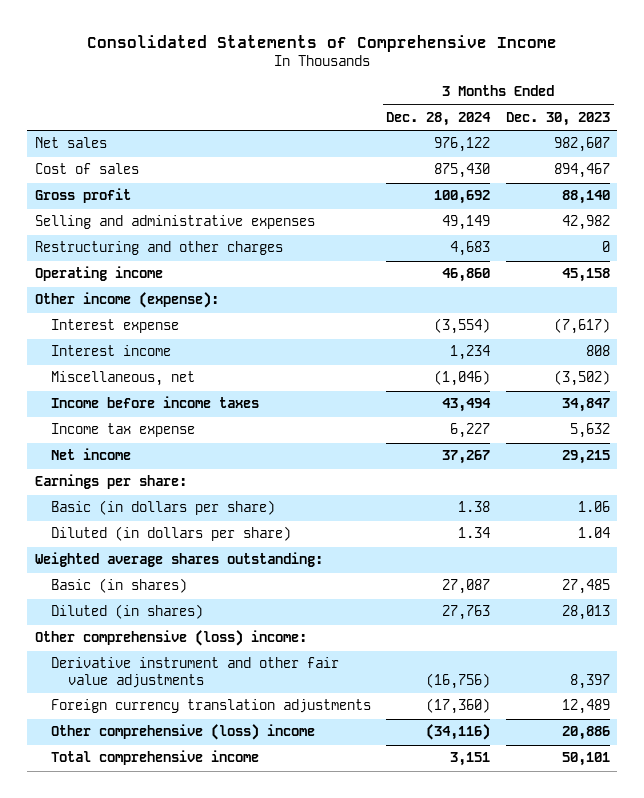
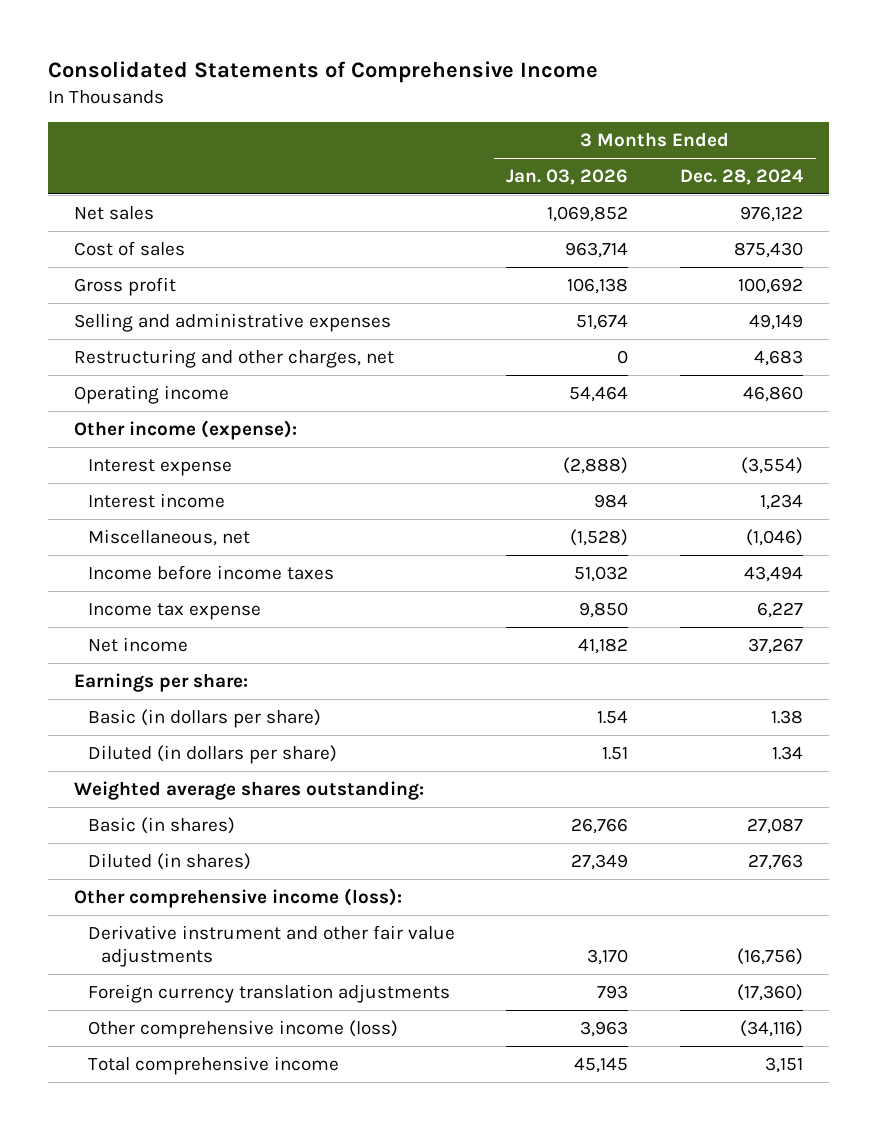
[505,111,610,126] Dec. 30, 2023 -> none
none -> [506,169,629,186] Jan. 03, 2026
[34,241,283,256] Restructuring and other charges -> [73,348,394,368] Restructuring and other charges, net
[34,630,307,647] Other comprehensive (loss) income: -> [73,887,402,908] Other comprehensive income (loss):
[51,724,316,741] Other comprehensive (loss) income -> [87,1019,398,1039] Other comprehensive income (loss)

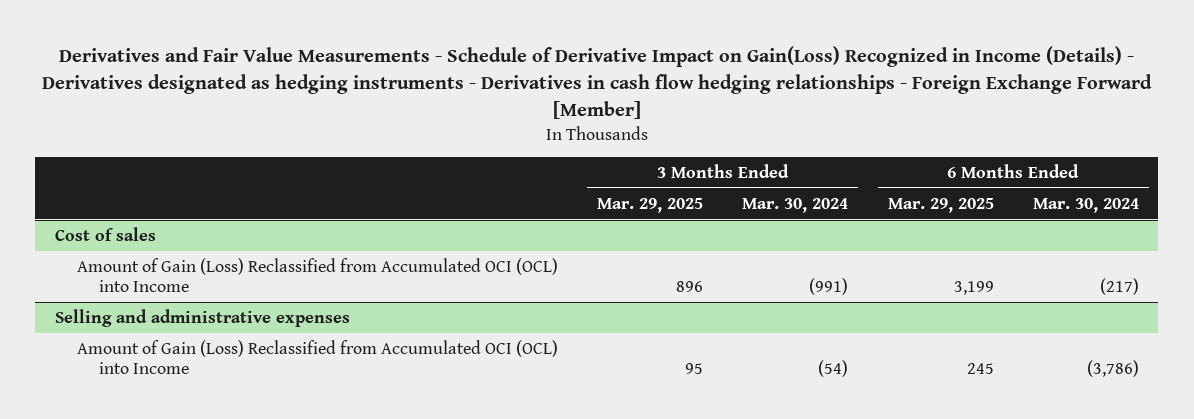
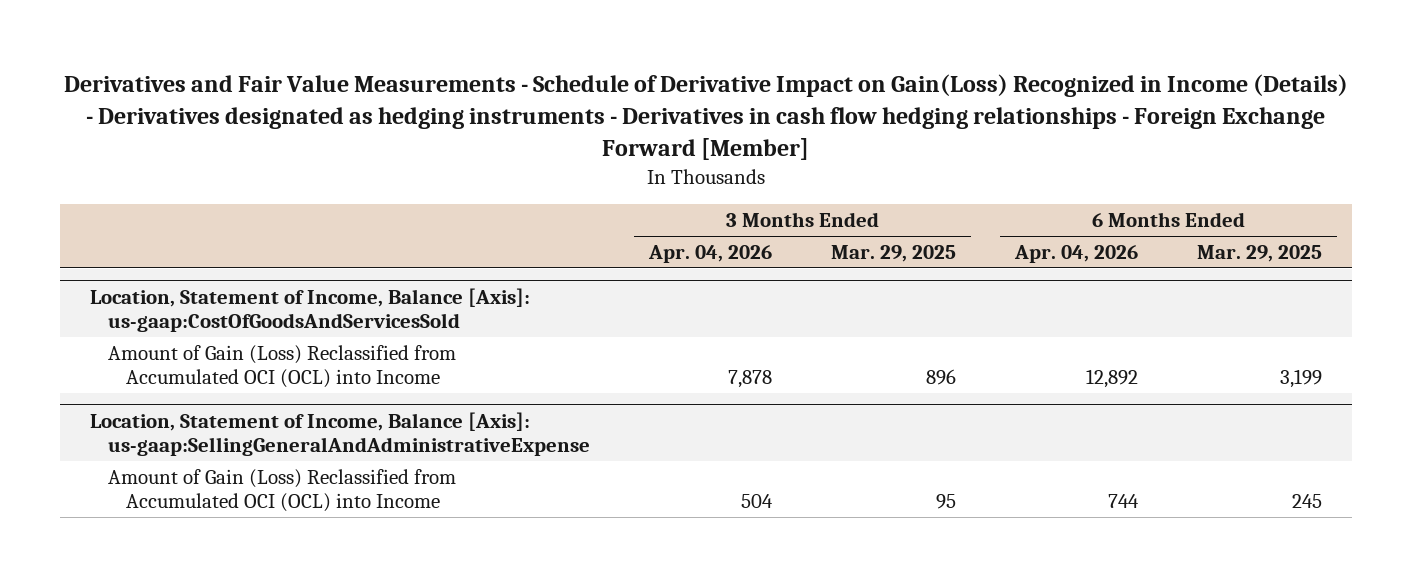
[742,197,849,213] Mar. 30, 2024 -> none
[1032,197,1139,213] Mar. 30, 2024 -> none
none -> [648,245,773,264] Apr. 04, 2026
none -> [1014,245,1139,264] Apr. 04, 2026
[54,226,156,241] Cost of sales -> [89,287,530,332] Location, Statement of Income, Balance [Axis]: us-gaap:CostOfGoodsAndServicesSold
[54,308,350,327] Selling and administrative expenses -> [89,411,591,456] Location, Statement of Income, Balance [Axis]: us-gaap:SellingGeneralAndAdministrativeExpense

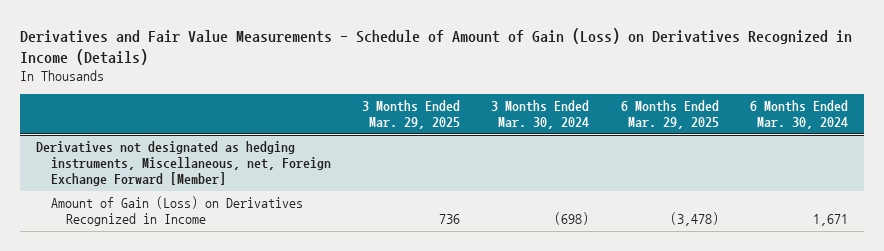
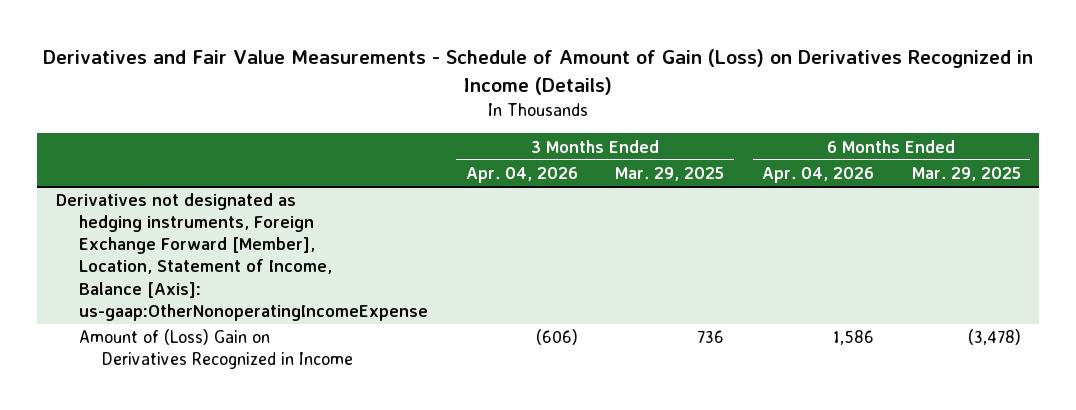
[491,100,590,129] 3 Months Ended Mar. 30, 2024 -> none
[750,100,849,129] 6 Months Ended Mar. 30, 2024 -> none
none -> [465,167,578,184] Apr. 04, 2026
none -> [761,167,874,184] Apr. 04, 2026
[35,141,331,186] Derivatives not designated as hedging instruments, Miscellaneous, net, Foreign Exchange Forward [Member] -> none
none -> [55,193,429,321] Derivatives not designated as hedging instruments, Foreign Exchange Forward [Member], Location, Statement of Income, Balance [Axis]: us-gaap:OtherNonoperatingIncomeExpense
[50,196,303,227] Amount of Gain (Loss) on Derivatives Recognized in Income -> [79,329,354,370] Amount of (Loss) Gain on Derivatives Recognized in Income

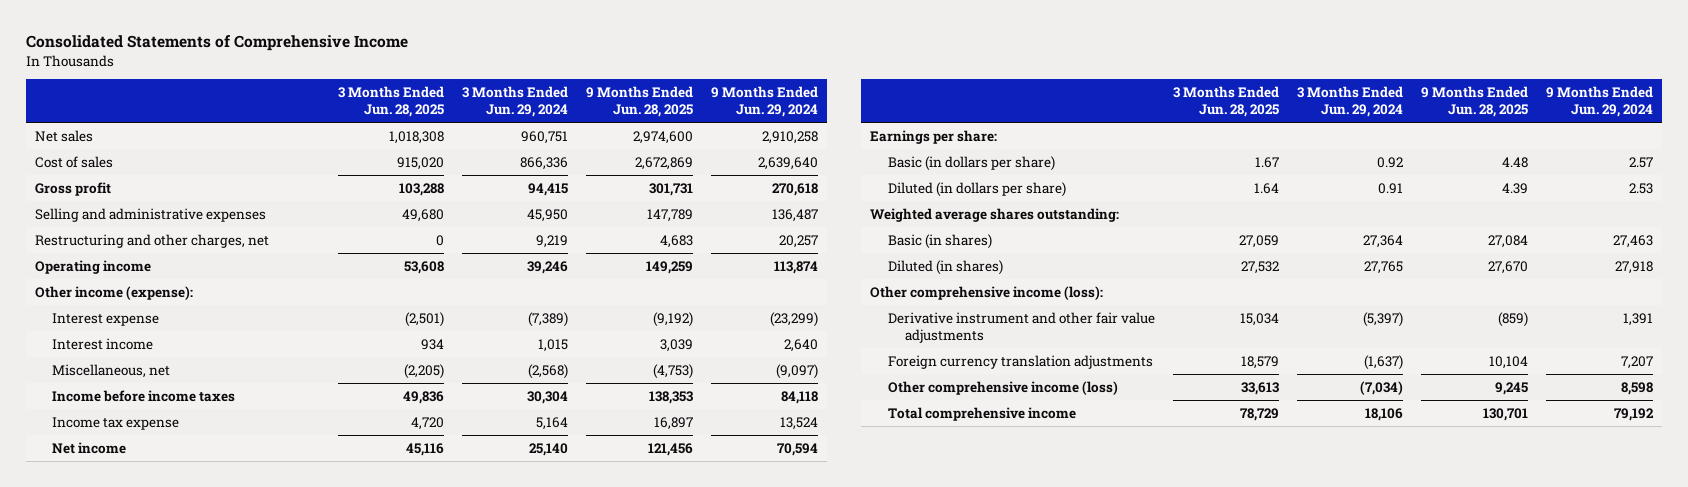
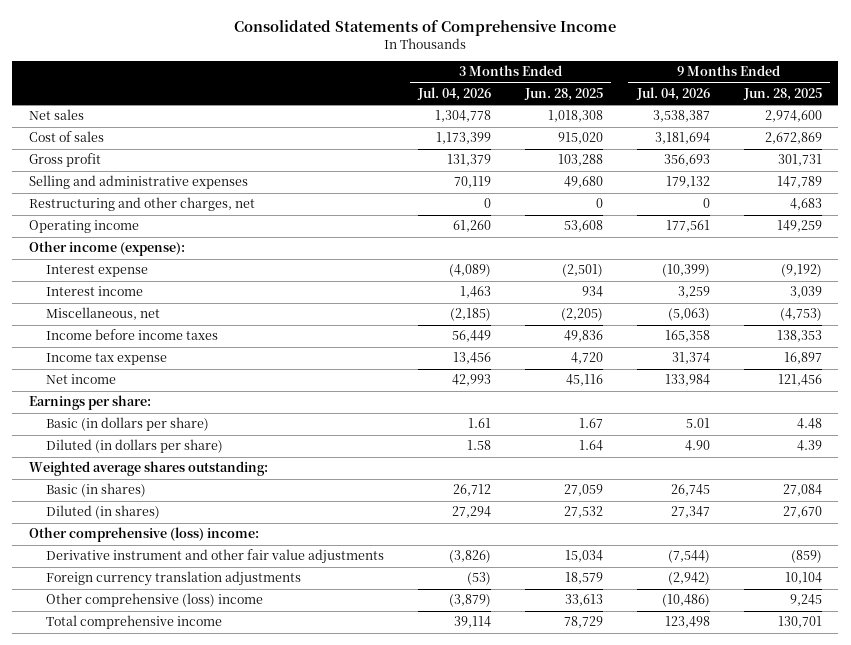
[461,86,568,118] 3 Months Ended Jun. 29, 2024 -> none
[710,86,818,118] 9 Months Ended Jun. 29, 2024 -> none
none -> [417,87,492,102] Jul. 04, 2026
none -> [635,87,710,102] Jul. 04, 2026
[870,286,1104,301] Other comprehensive income (loss): -> [29,527,260,543] Other comprehensive (loss) income:
[887,381,1118,396] Other comprehensive income (loss) -> [46,593,264,608] Other comprehensive (loss) income

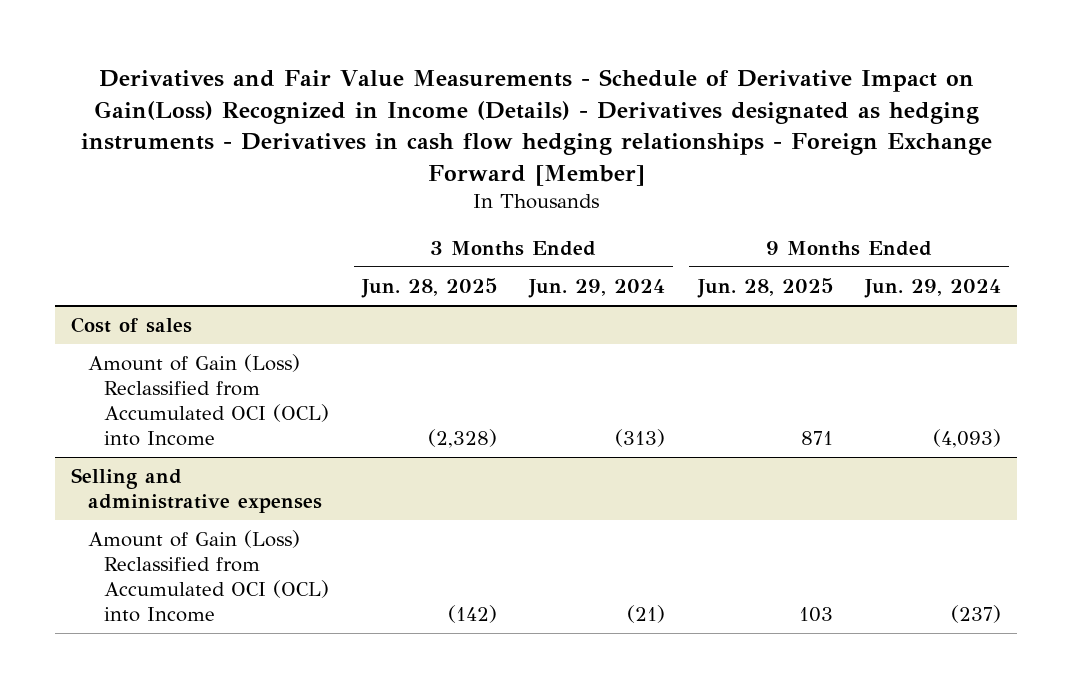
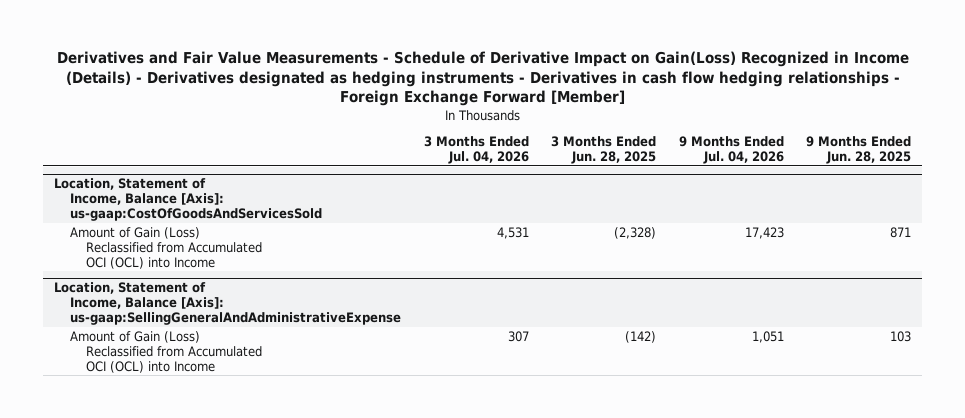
[528,278,666,298] Jun. 29, 2024 -> none
[863,278,1001,298] Jun. 29, 2024 -> none
none -> [423,136,529,165] 3 Months Ended Jul. 04, 2026
none -> [678,136,784,165] 9 Months Ended Jul. 04, 2026
[71,317,193,334] Cost of sales -> [54,178,323,222] Location, Statement of Income, Balance [Axis]: us-gaap:CostOfGoodsAndServicesSold
[71,468,322,514] Selling and administrative expenses -> [54,282,402,326] Location, Statement of Income, Balance [Axis]: us-gaap:SellingGeneralAndAdministrativeExpense

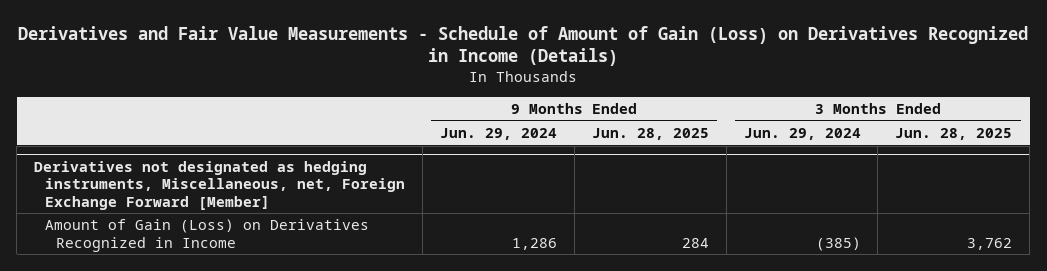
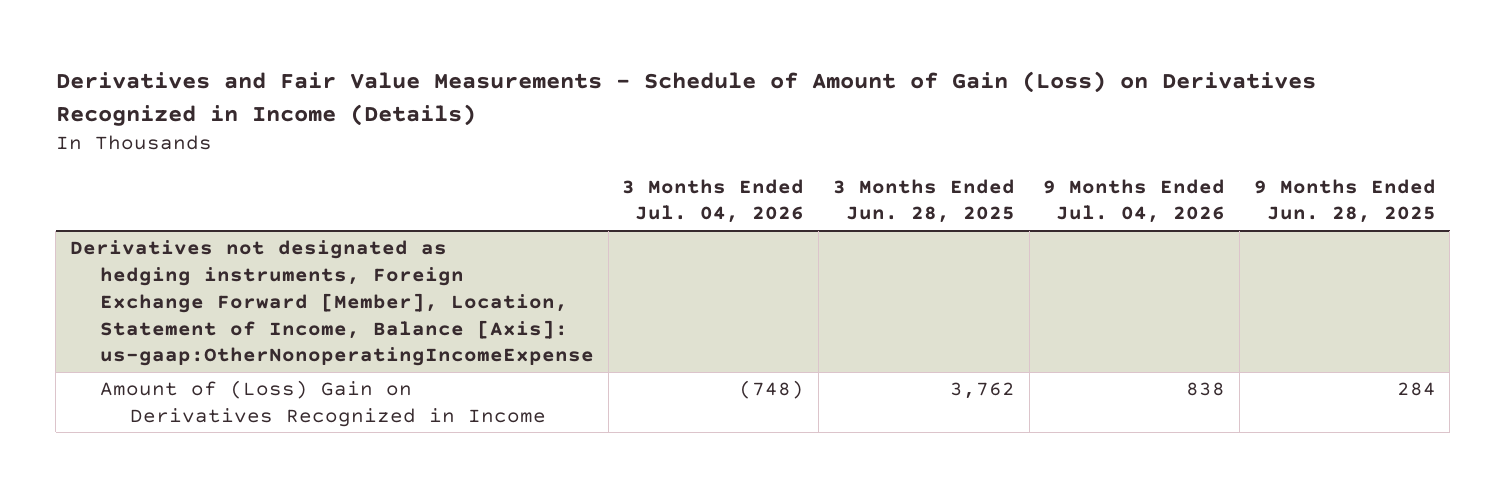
[439,128,557,141] Jun. 29, 2024 -> none
[743,128,861,141] Jun. 29, 2024 -> none
none -> [622,178,805,224] 3 Months Ended Jul. 04, 2026
none -> [1043,178,1226,224] 9 Months Ended Jul. 04, 2026
[34,160,406,210] Derivatives not designated as hedging instruments, Miscellaneous, net, Foreign Exchange Forward [Member] -> none
none -> [69,239,595,367] Derivatives not designated as hedging instruments, Foreign Exchange Forward [Member], Location, Statement of Income, Balance [Axis]: us-gaap:OtherNonoperatingIncomeExpense
[45,219,370,252] Amount of Gain (Loss) on Derivatives Recognized in Income -> [100,379,547,427] Amount of (Loss) Gain on Derivatives Recognized in Income

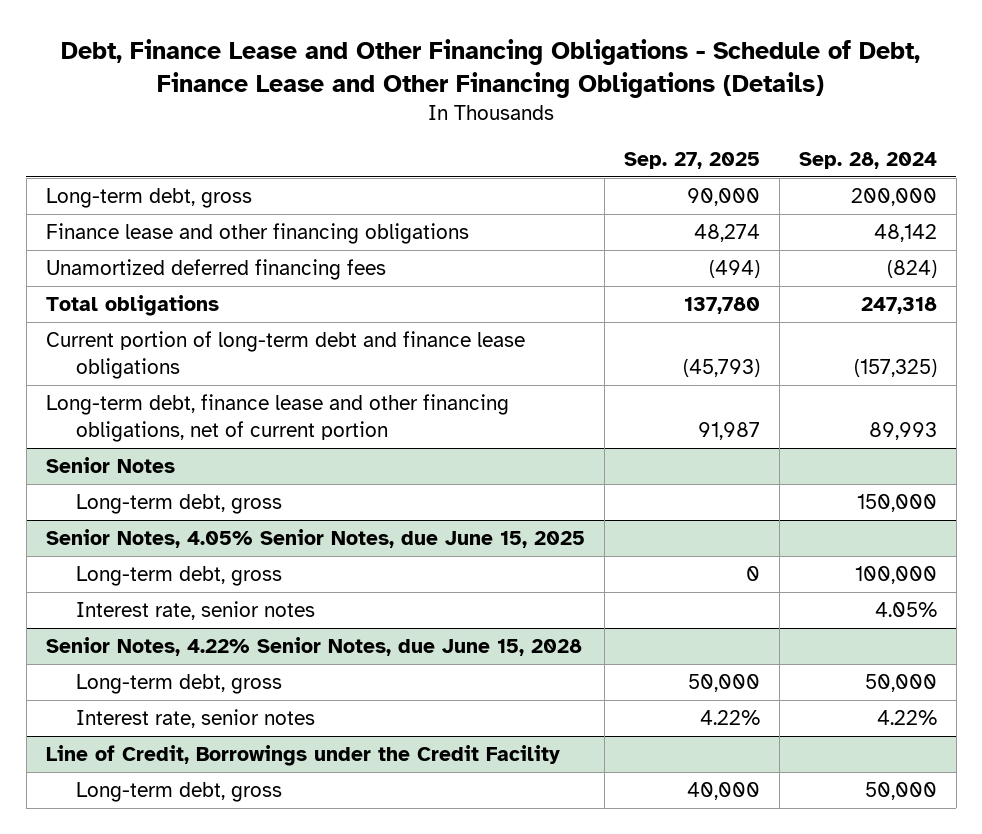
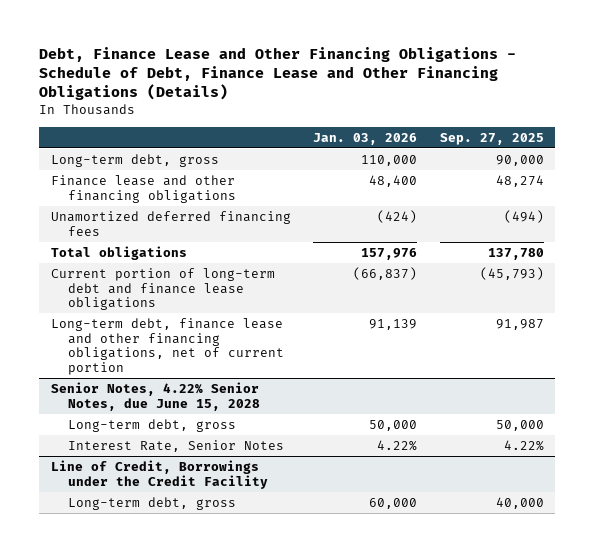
[798,152,937,170] Sep. 28, 2024 -> none
none -> [313,132,418,145] Jan. 03, 2026
[45,457,175,474] Senior Notes -> none
[76,494,283,515] Long-term debt, gross -> none
[45,529,585,549] Senior Notes, 4.05% Senior Notes, due June 15, 2025 -> none
[76,566,283,587] Long-term debt, gross -> none
[76,601,316,621] Interest rate, senior notes -> none
[76,709,316,729] Interest rate, senior notes -> [68,439,285,452] Interest Rate, Senior Notes

